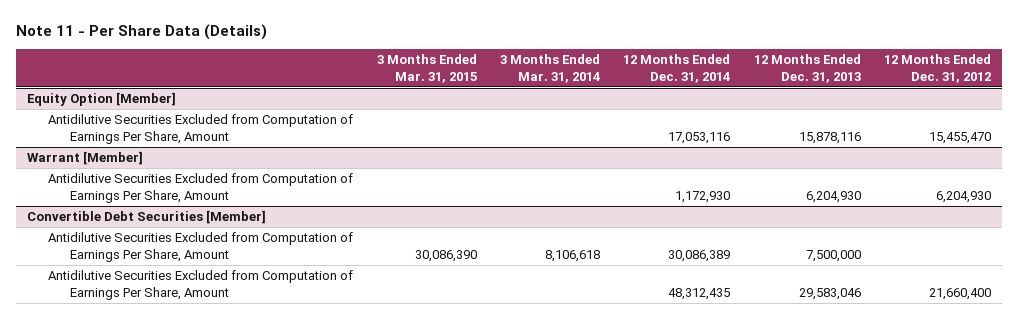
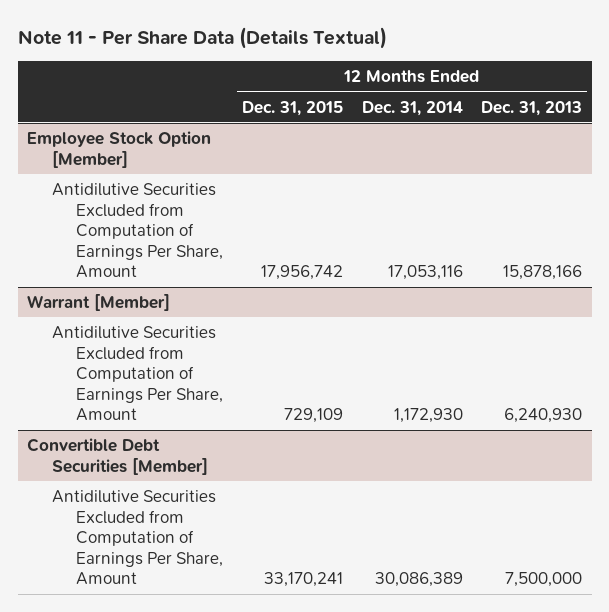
[15,24,267,41] Note 11 - Per Share Data (Details) -> [17,27,387,50] Note 11 - Per Share Data (Details Textual)
[376,54,477,84] 3 Months Ended Mar. 31, 2015 -> none
[500,54,601,84] 3 Months Ended Mar. 31, 2014 -> none
[883,54,991,84] 12 Months Ended Dec. 31, 2012 -> none
none -> [241,100,343,116] Dec. 31, 2015
[27,92,177,107] Equity Option [Member] -> none
none -> [27,130,212,168] Employee Stock Option [Member]
[798,131,861,144] 15,878,116 -> [503,265,583,281] 15,878,166
[805,190,861,203] 6,204,930 -> [504,408,583,424] 6,240,930
[48,270,354,300] Antidilutive Securities Excluded from Computation of Earnings Per Share, Amount -> none

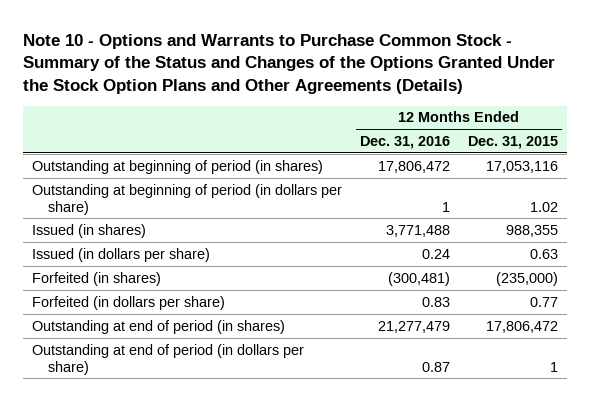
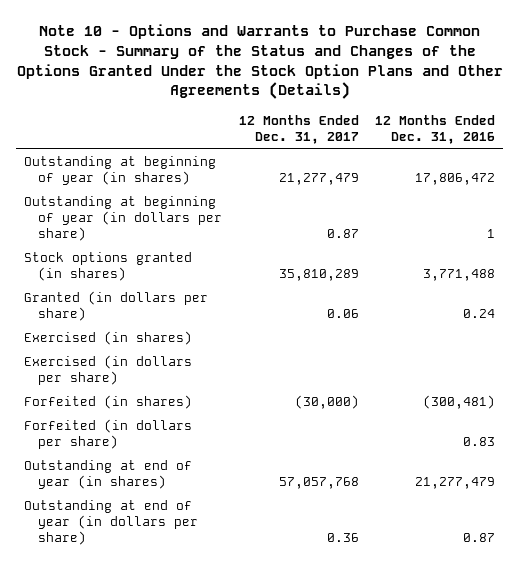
[468,135,559,149] Dec. 31, 2015 -> none
none -> [238,114,359,144] 12 Months Ended Dec. 31, 2017
[32,159,324,174] Outstanding at beginning of period (in shares) -> [24,155,217,185] Outstanding at beginning of year (in shares)
[32,183,343,215] Outstanding at beginning of period (in dollars per share) -> [24,195,223,241] Outstanding at beginning of year (in dollars per share)
[32,223,147,238] Issued (in shares) -> [24,251,193,281] Stock options granted (in shares)
[32,247,211,262] Issued (in dollars per share) -> [24,290,209,321] Granted (in dollars per share)
none -> [24,330,193,345] Exercised (in shares)
none -> [24,354,193,385] Exercised (in dollars per share)
[32,319,286,334] Outstanding at end of period (in shares) -> [24,459,193,489] Outstanding at end of year (in shares)
[32,343,305,375] Outstanding at end of period (in dollars per share) -> [24,499,199,545] Outstanding at end of year (in dollars per share)

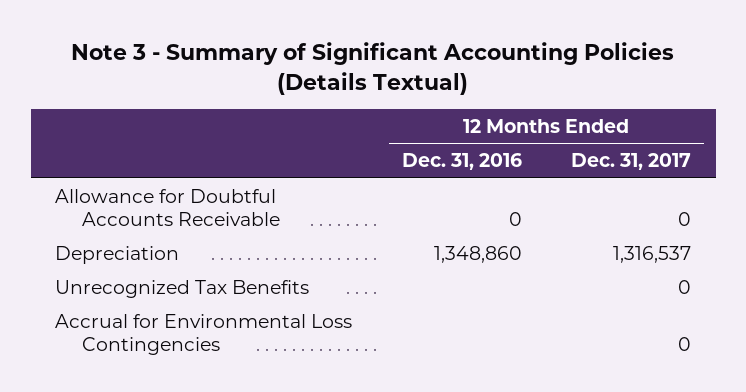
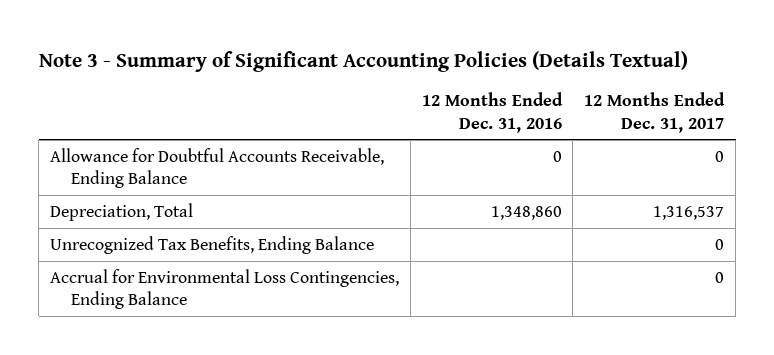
[55,188,281,226] Allowance for Doubtful Accounts Receivable -> [49,147,384,189] Allowance for Doubtful Accounts Receivable, Ending Balance
[55,245,180,264] Depreciation -> [49,202,193,221] Depreciation, Total
[55,279,310,298] Unrecognized Tax Benefits -> [49,235,374,254] Unrecognized Tax Benefits, Ending Balance
[55,313,353,355] Accrual for Environmental Loss Contingencies -> [49,268,399,310] Accrual for Environmental Loss Contingencies, Ending Balance

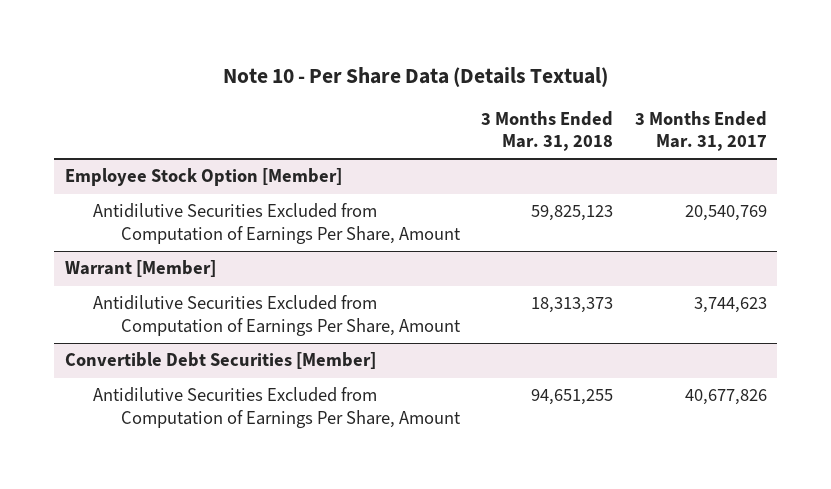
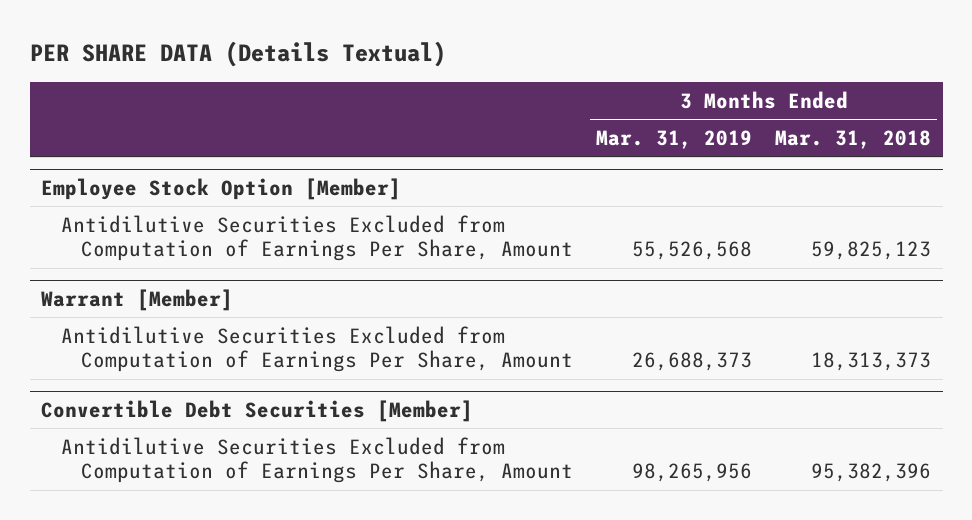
[222,66,608,87] Note 10 - Per Share Data (Details Textual) -> [29,41,446,68] PER SHARE DATA (Details Textual)
[634,110,767,152] 3 Months Ended Mar. 31, 2017 -> none
none -> [595,129,752,149] Mar. 31, 2019
[531,389,614,406] 94,651,255 -> [811,463,932,483] 95,382,396

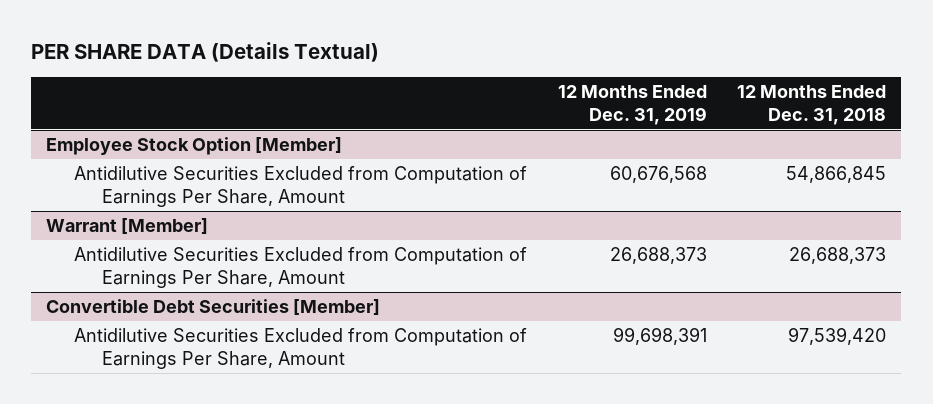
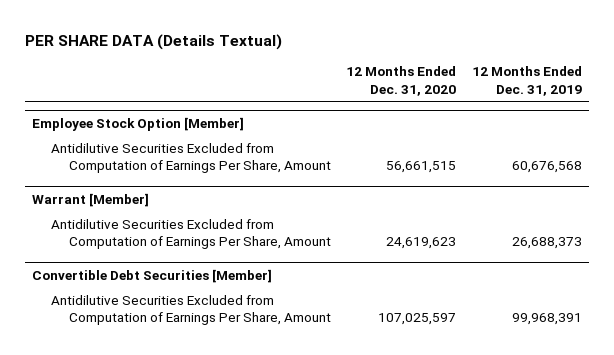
[737,84,887,125] 12 Months Ended Dec. 31, 2018 -> none
none -> [346,66,457,96] 12 Months Ended Dec. 31, 2020
[612,327,707,346] 99,698,391 -> [511,313,582,326] 99,968,391

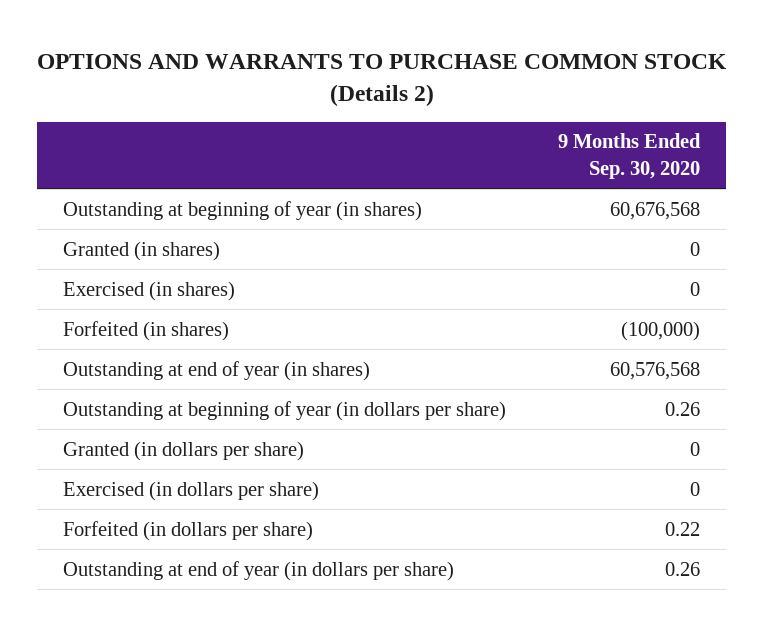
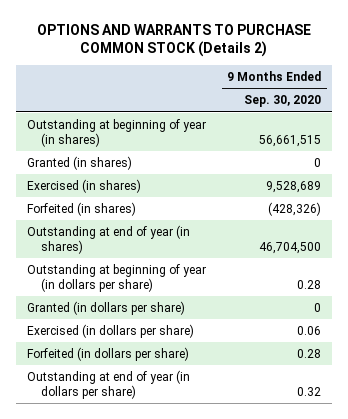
[610,201,701,220] 60,676,568 -> [259,134,322,147] 56,661,515
[690,281,701,296] 0 -> [266,180,322,193] 9,528,689
[621,320,701,341] (100,000) -> [268,201,322,216] (428,326)
[610,361,701,380] 60,576,568 -> [259,241,322,254] 46,704,500
[665,401,701,416] 0.26 -> [297,279,322,289] 0.28
[690,481,701,496] 0 -> [297,325,322,335] 0.06
[665,521,701,536] 0.22 -> [297,348,322,358] 0.28
[665,561,701,576] 0.26 -> [297,386,322,396] 0.32

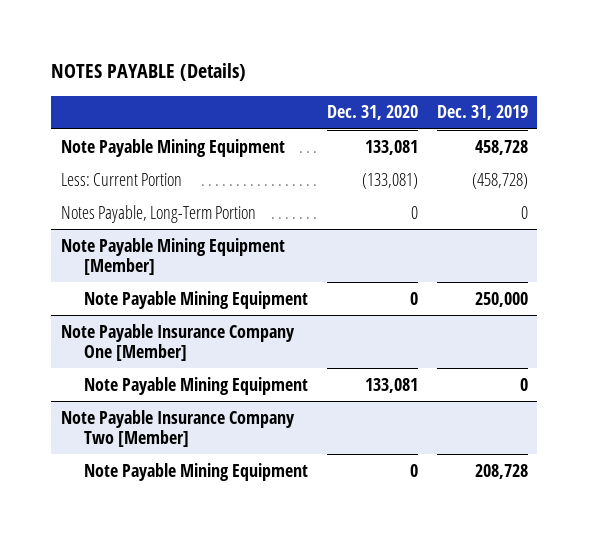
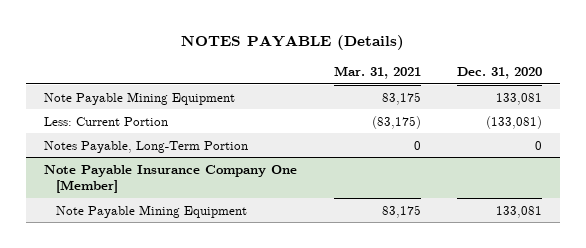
[436,105,528,121] Dec. 31, 2019 -> none
none -> [333,66,421,80] Mar. 31, 2021
[61,237,286,275] Note Payable Mining Equipment [Member] -> none
[83,290,308,309] Note Payable Mining Equipment -> none
[61,409,296,447] Note Payable Insurance Company Two [Member] -> none
[83,462,308,481] Note Payable Mining Equipment -> none

